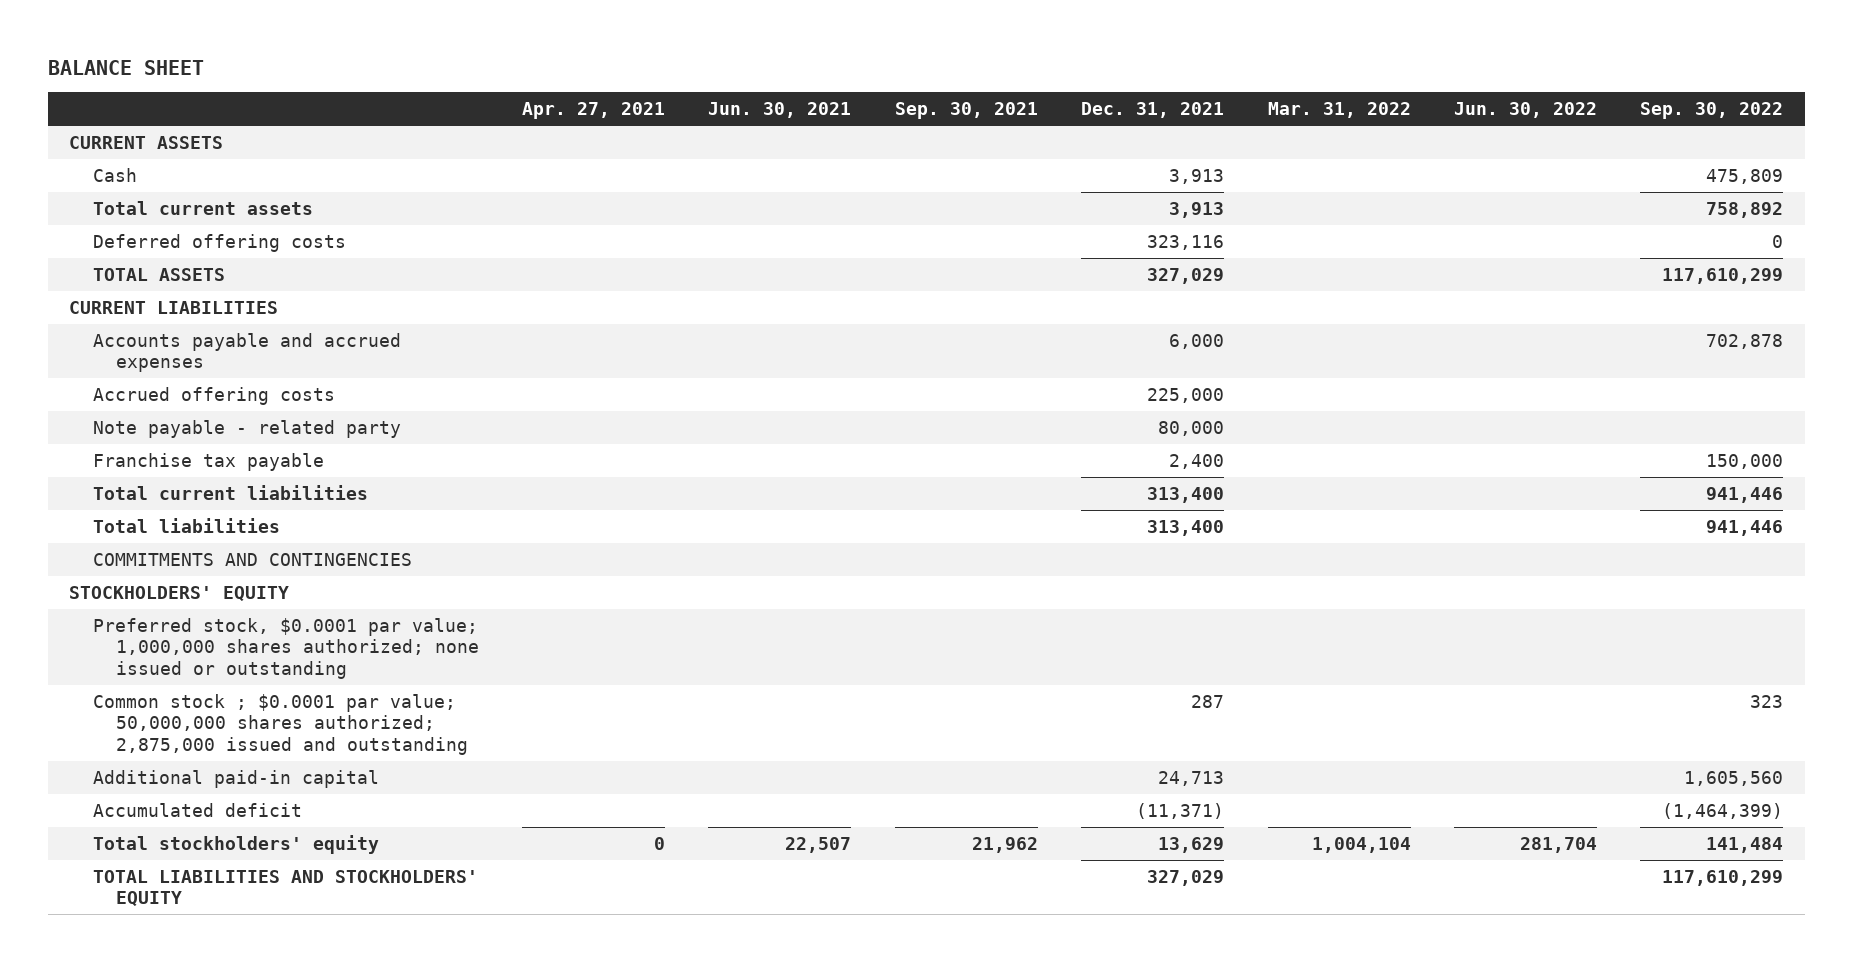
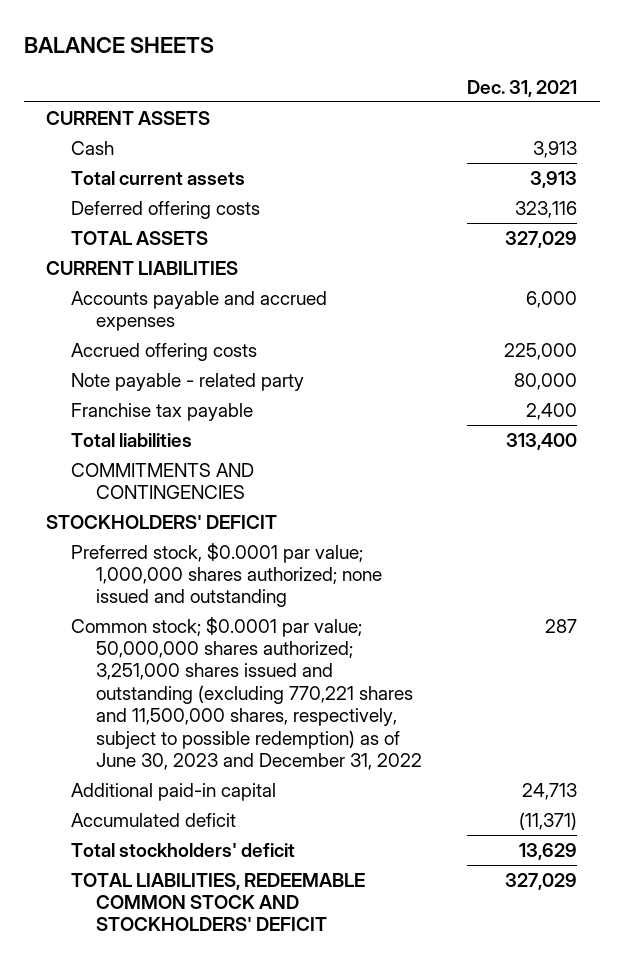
[47,59,204,75] BALANCE SHEET -> [23,37,214,54] BALANCE SHEETS
[522,102,666,120] Apr. 27, 2021 -> none
[708,102,852,119] Jun. 30, 2021 -> none
[894,102,1038,120] Sep. 30, 2021 -> none
[1267,102,1411,119] Mar. 31, 2022 -> none
[1454,102,1598,119] Jun. 30, 2022 -> none
[1640,102,1784,120] Sep. 30, 2022 -> none
[92,484,368,500] Total current liabilities -> none
[69,585,290,601] STOCKHOLDERS' EQUITY -> [46,514,278,529] STOCKHOLDERS' DEFICIT
[92,617,479,679] Preferred stock, $0.0001 par value; 1,000,000 shares authorized; none issued or outstanding -> [71,542,382,608] Preferred stock, $0.0001 par value; 1,000,000 shares authorized; none issued and outstanding
[92,693,468,755] Common stock ; $0.0001 par value; 50,000,000 shares authorized; 2,875,000 issued and outstanding -> [71,616,422,771] Common stock; $0.0001 par value; 50,000,000 shares authorized; 3,251,000 shares issued and outstanding (excluding 770,221 shares and 11,500,000 shares, respectively, subject to possible redemption) as of June 30, 2023 and December 31, 2022
[92,834,379,854] Total stockholders' equity -> [71,842,296,857] Total stockholders' deficit
[92,869,478,907] TOTAL LIABILITIES AND STOCKHOLDERS' EQUITY -> [71,872,366,932] TOTAL LIABILITIES, REDEEMABLE COMMON STOCK AND STOCKHOLDERS' DEFICIT

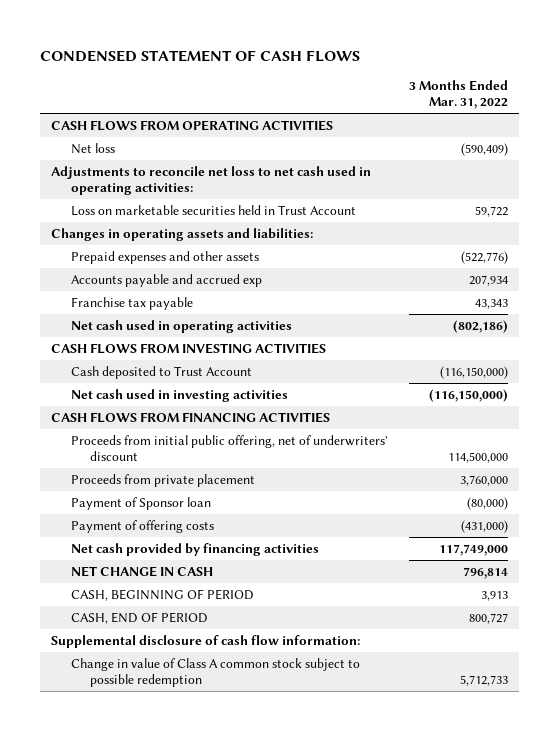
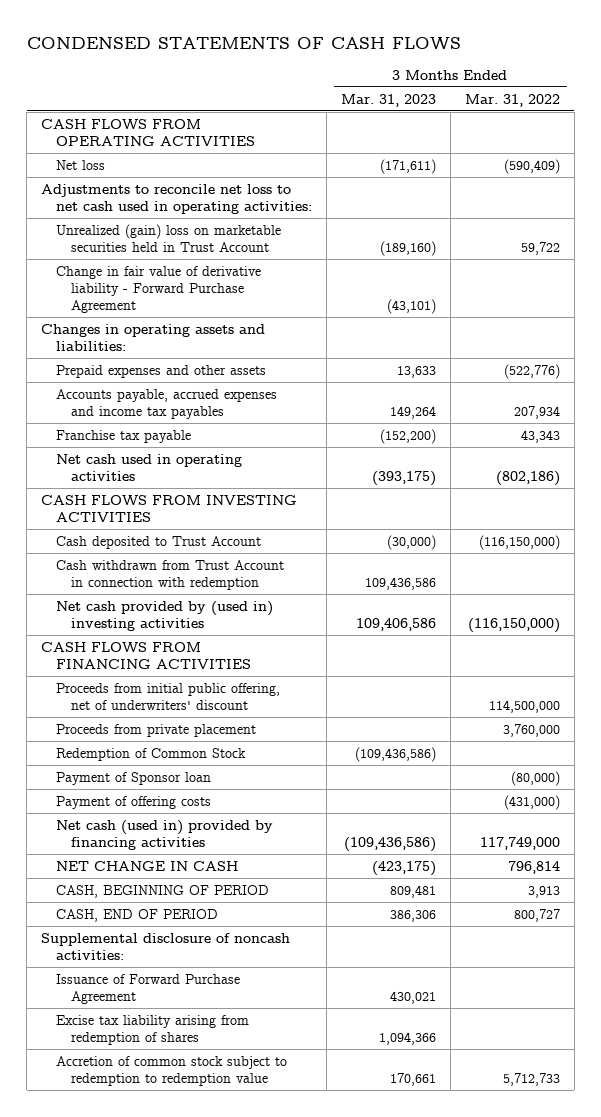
[39,49,360,62] CONDENSED STATEMENT OF CASH FLOWS -> [26,36,461,49] CONDENSED STATEMENTS OF CASH FLOWS
none -> [340,93,436,107] Mar. 31, 2023
[70,204,356,216] Loss on marketable securities held in Trust Account -> [55,223,281,252] Unrealized (gain) loss on marketable securities held in Trust Account
none -> [55,265,261,313] Change in fair value of derivative liability - Forward Purchase Agreement
[70,273,262,287] Accounts payable and accrued exp -> [55,388,277,419] Accounts payable, accrued expenses and income tax payables
none -> [55,559,284,590] Cash withdrawn from Trust Account in connection with redemption
[70,388,288,402] Net cash used in investing activities -> [55,600,273,631] Net cash provided by (used in) investing activities
none -> [55,747,246,761] Redemption of Common Stock
[70,542,319,556] Net cash provided by financing activities -> [55,819,273,850] Net cash (used in) provided by financing activities
[50,634,360,648] Supplemental disclosure of cash flow information: -> [41,932,291,960] Supplemental disclosure of noncash activities:
none -> [55,973,240,1004] Issuance of Forward Purchase Agreement
none -> [55,1014,249,1045] Excise tax liability arising from redemption of shares
[70,657,360,688] Change in value of Class A common stock subject to possible redemption -> [55,1055,287,1086] Accretion of common stock subject to redemption to redemption value

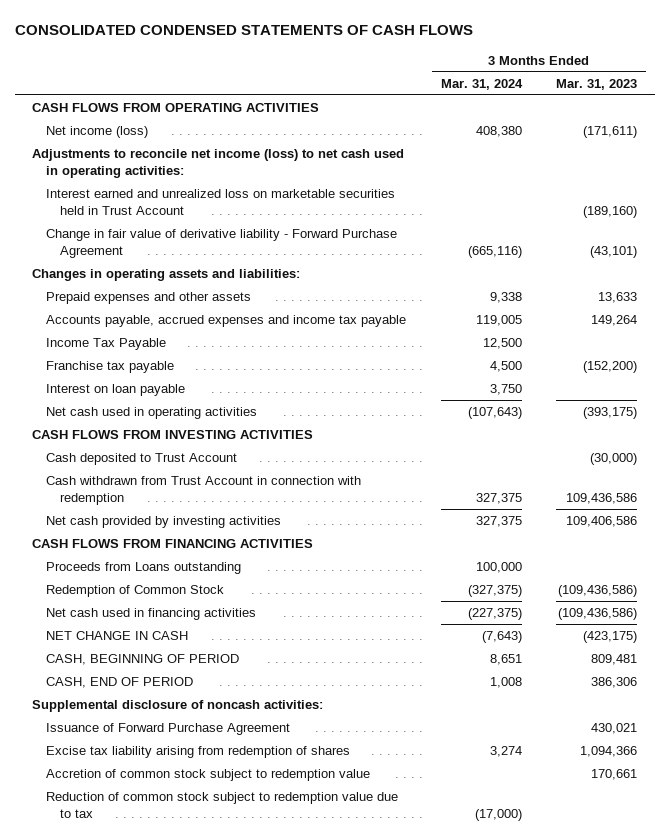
[26,36,461,49] CONDENSED STATEMENTS OF CASH FLOWS -> [14,25,473,36] CONSOLIDATED CONDENSED STATEMENTS OF CASH FLOWS
[464,93,560,107] Mar. 31, 2022 -> none
none -> [440,78,523,90] Mar. 31, 2024
[55,159,105,170] Net loss -> [45,126,148,139] Net income (loss)
[41,183,312,214] Adjustments to reconcile net loss to net cash used in operating activities: -> [32,149,405,178] Adjustments to reconcile net income (loss) to net cash used in operating activities:
[55,223,281,252] Unrealized (gain) loss on marketable securities held in Trust Account -> [45,189,395,215] Interest earned and unrealized loss on marketable securities held in Trust Account
[55,388,277,419] Accounts payable, accrued expenses and income tax payables -> [45,315,406,328] Accounts payable, accrued expenses and income tax payable
none -> [45,338,166,351] Income Tax Payable
none -> [45,384,185,397] Interest on loan payable
[55,600,273,631] Net cash provided by (used in) investing activities -> [45,516,281,529] Net cash provided by investing activities
[55,682,280,710] Proceeds from initial public offering, net of underwriters' discount -> none
[55,723,256,737] Proceeds from private placement -> none
none -> [45,562,241,575] Proceeds from Loans outstanding
[55,771,211,785] Payment of Sponsor loan -> none
[55,795,211,809] Payment of offering costs -> none
[55,819,273,850] Net cash (used in) provided by financing activities -> [45,608,256,621] Net cash used in financing activities
[55,1055,287,1086] Accretion of common stock subject to redemption to redemption value -> [45,769,370,782] Accretion of common stock subject to redemption value
none -> [45,792,398,818] Reduction of common stock subject to redemption value due to tax

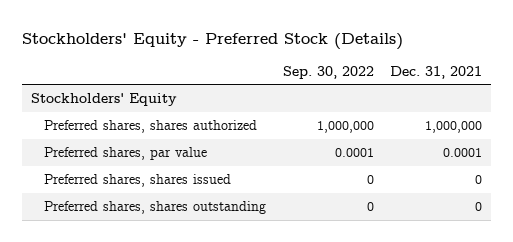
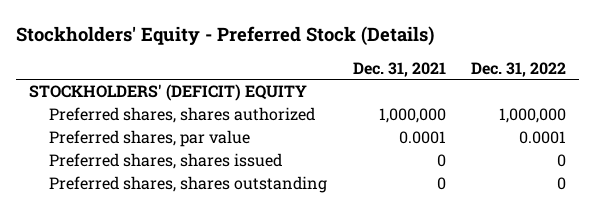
[282,65,374,79] Sep. 30, 2022 -> none
none -> [470,61,566,77] Dec. 31, 2022
[30,93,177,107] Stockholders' Equity -> [28,84,307,102] STOCKHOLDERS' (DEFICIT) EQUITY

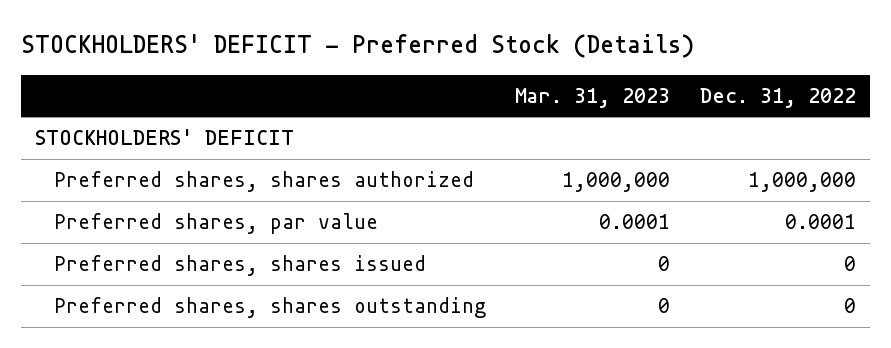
[15,25,434,46] Stockholders' Equity - Preferred Stock (Details) -> [20,34,694,59] STOCKHOLDERS' DEFICIT - Preferred Stock (Details)
[352,61,446,77] Dec. 31, 2021 -> none
none -> [515,87,671,108] Mar. 31, 2023
[28,84,307,102] STOCKHOLDERS' (DEFICIT) EQUITY -> [35,129,295,146] STOCKHOLDERS' DEFICIT

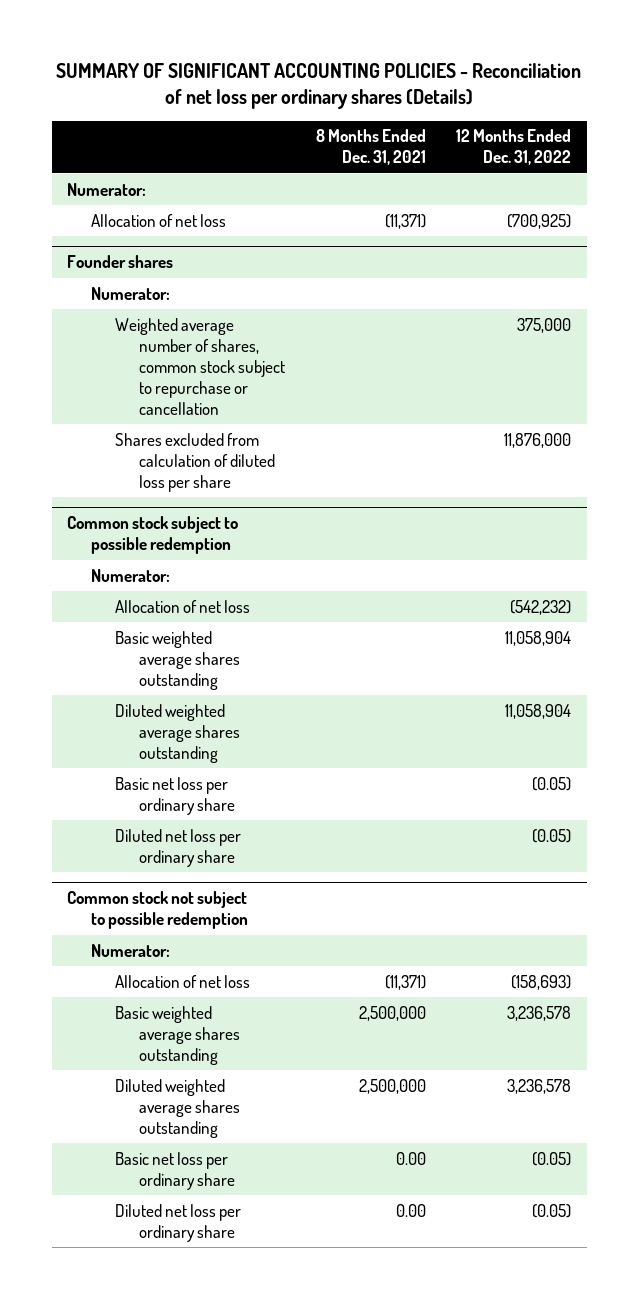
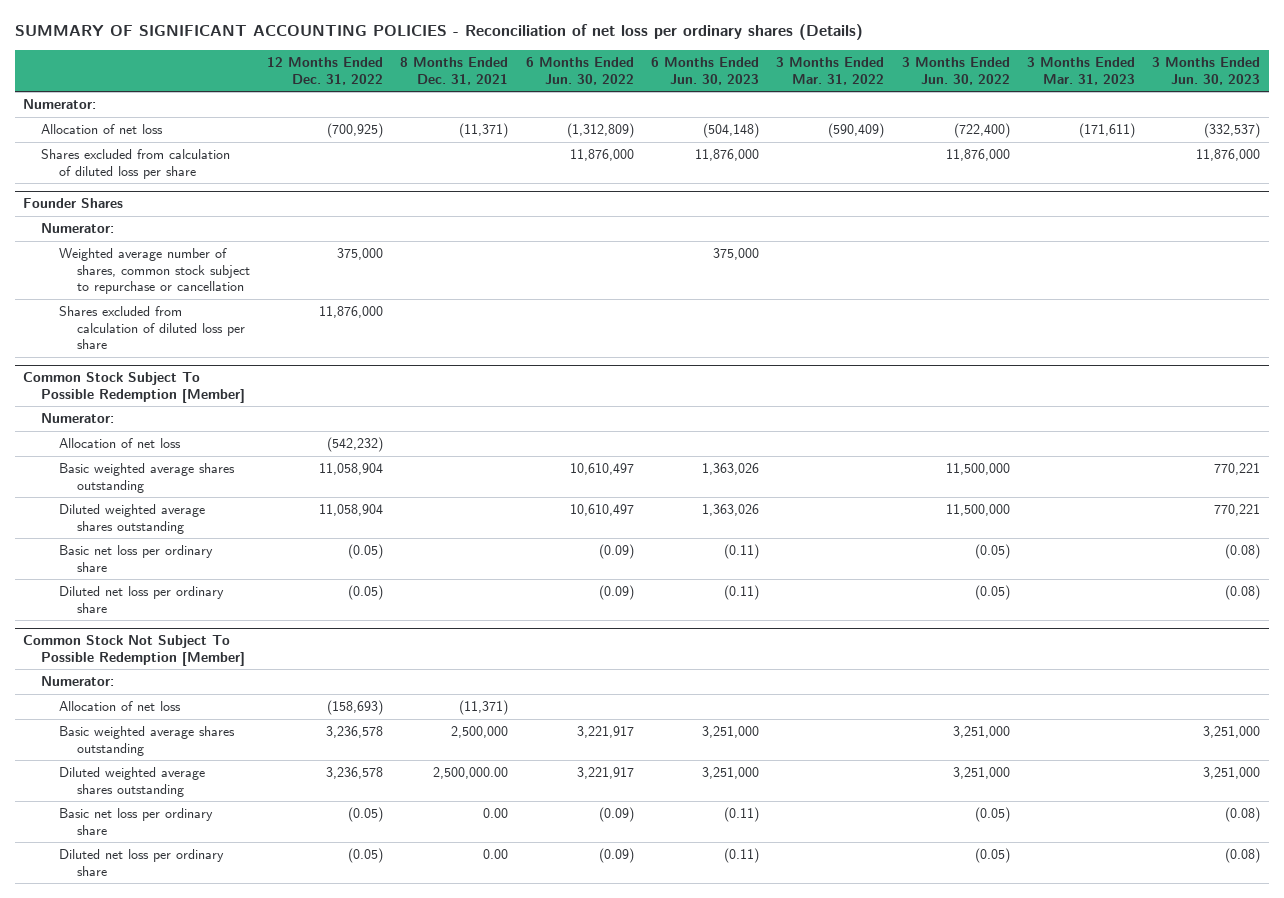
none -> [525,57,634,85] 6 Months Ended Jun. 30, 2022
none -> [650,57,759,85] 6 Months Ended Jun. 30, 2023
none -> [776,57,885,85] 3 Months Ended Mar. 31, 2022
none -> [901,57,1010,85] 3 Months Ended Jun. 30, 2022
none -> [1026,57,1135,85] 3 Months Ended Mar. 31, 2023
none -> [1152,57,1261,85] 3 Months Ended Jun. 30, 2023
none -> [41,149,231,179] Shares excluded from calculation of diluted loss per share
[67,255,174,269] Founder shares -> [23,198,124,209] Founder Shares
[67,516,239,555] Common stock subject to possible redemption -> [23,372,246,403] Common Stock Subject To Possible Redemption [Member]
[67,891,248,930] Common stock not subject to possible redemption -> [23,635,246,666] Common Stock Not Subject To Possible Redemption [Member]
[358,1078,426,1094] 2,500,000 -> [433,767,509,780] 2,500,000.00

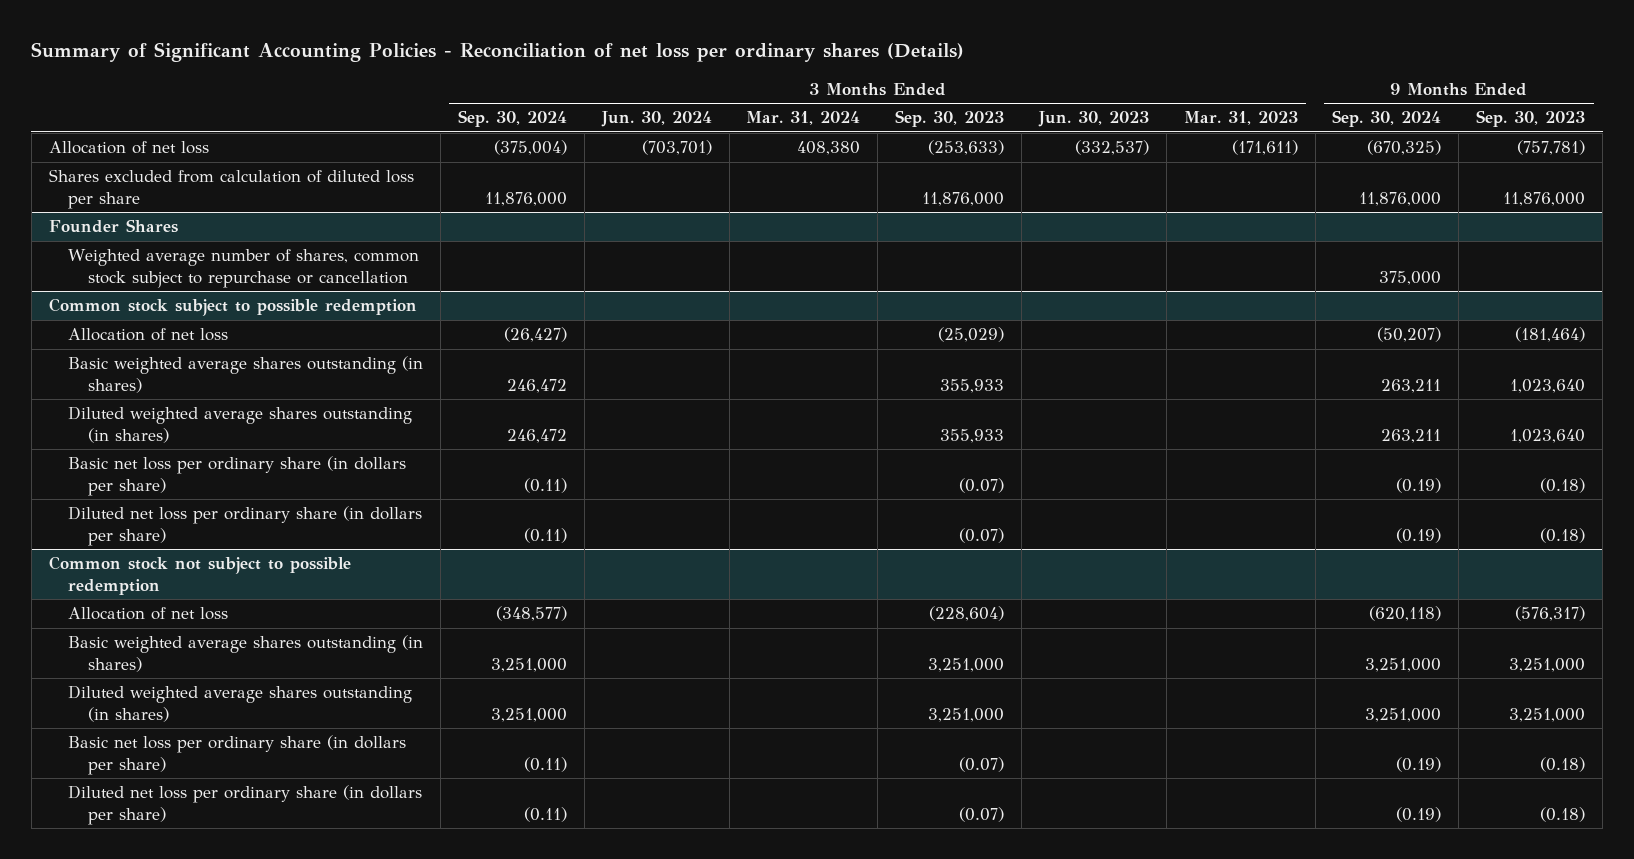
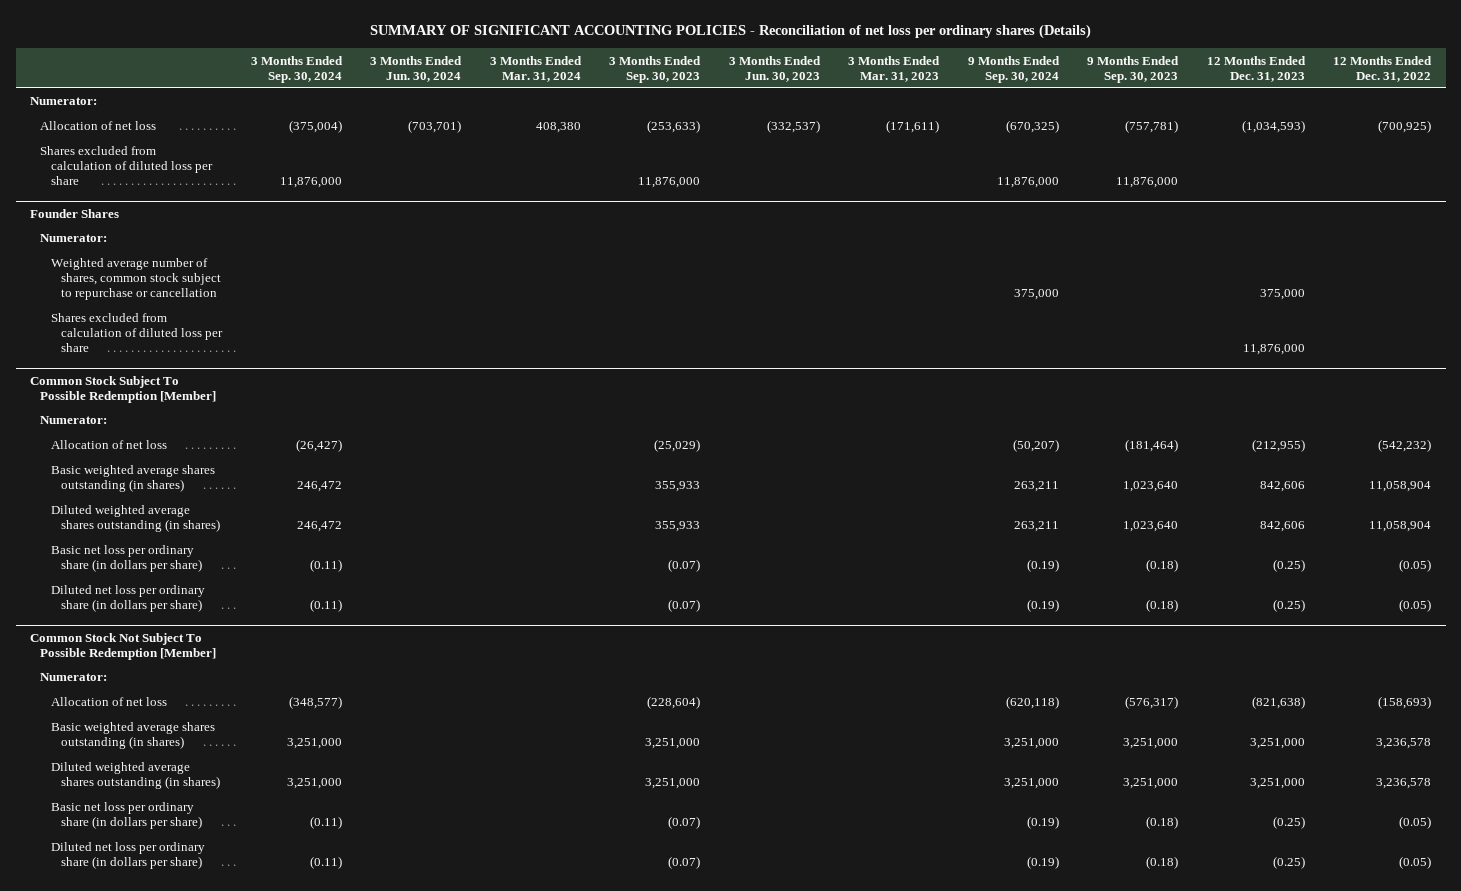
[31,42,965,63] Summary of Significant Accounting Policies - Reconciliation of net loss per ordinary shares (Details) -> [369,24,1091,40] SUMMARY OF SIGNIFICANT ACCOUNTING POLICIES - Reconciliation of net loss per ordinary shares (Details)
none -> [1206,55,1306,82] 12 Months Ended Dec. 31, 2023
none -> [1333,55,1433,82] 12 Months Ended Dec. 31, 2022
none -> [29,97,97,106] Numerator:
none -> [40,234,108,243] Numerator:
none -> [50,313,224,353] Shares excluded from calculation of diluted loss per share
[48,298,417,317] Common stock subject to possible redemption -> [29,375,217,403] Common Stock Subject To Possible Redemption [Member]
none -> [40,416,108,425] Numerator:
[48,556,351,595] Common stock not subject to possible redemption -> [29,632,217,660] Common Stock Not Subject To Possible Redemption [Member]
none -> [40,673,108,682] Numerator:

